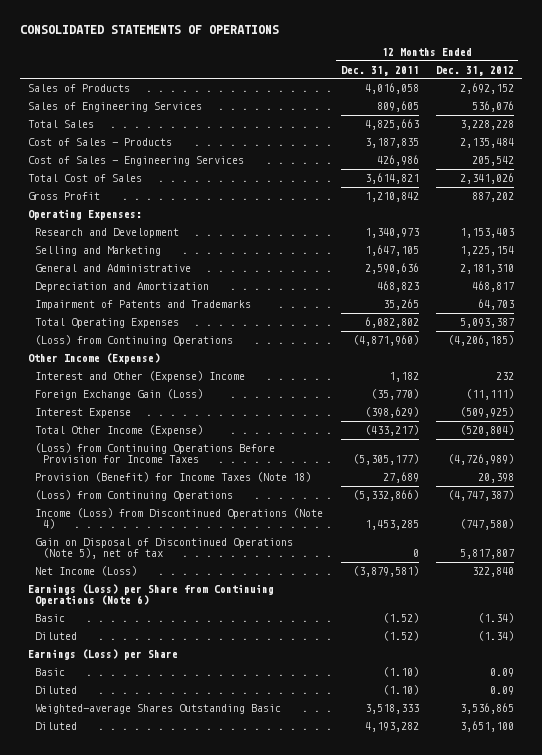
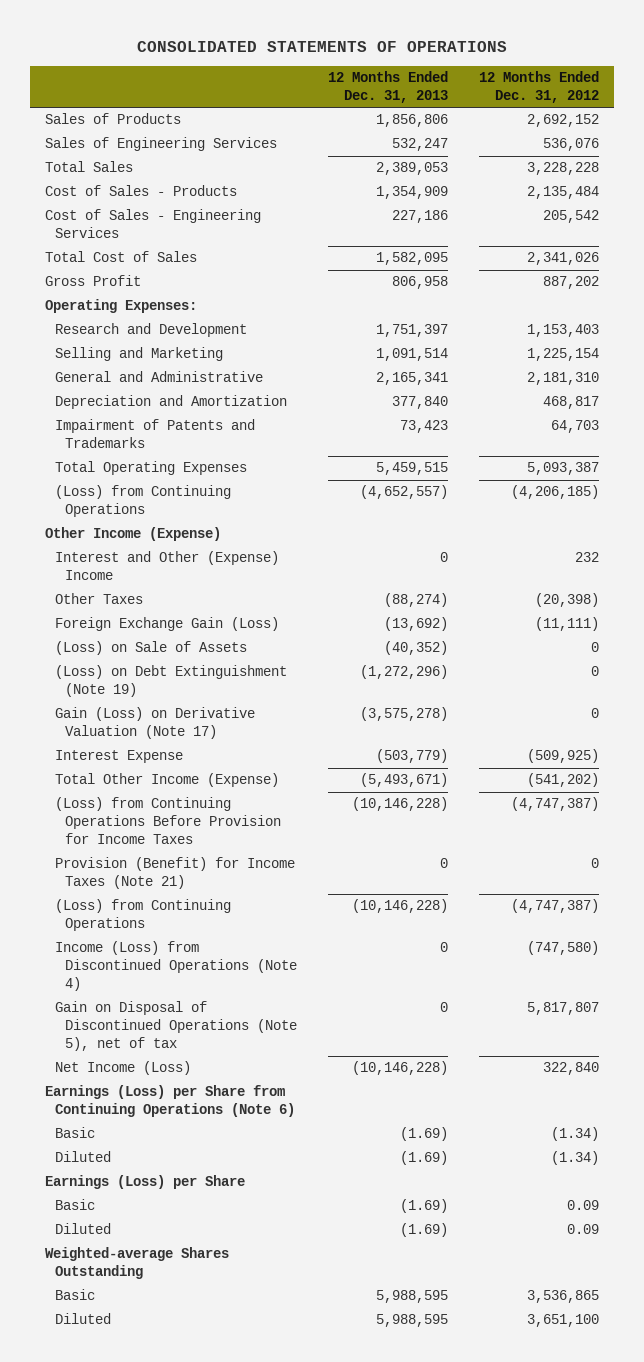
[340,65,419,76] Dec. 31, 2011 -> none
none -> [328,70,449,103] 12 Months Ended Dec. 31, 2013
none -> [55,593,144,605] Other Taxes
none -> [55,641,248,656] (Loss) on Sale of Assets
none -> [55,665,288,698] (Loss) on Debt Extinguishment (Note 19)
none -> [55,707,256,740] Gain (Loss) on Derivative Valuation (Note 17)
[459,425,514,437] (520,804) -> [527,773,600,788] (541,202)
[447,454,514,466] (4,726,989) -> [511,797,600,812] (4,747,387)
[35,472,312,483] Provision (Benefit) for Income Taxes (Note 18) -> [55,857,296,890] Provision (Benefit) for Income Taxes (Note 21)
[477,473,514,484] 20,398 -> [591,858,600,869] 0
none -> [45,1247,230,1280] Weighted-average Shares Outstanding
[35,704,282,715] Weighted-average Shares Outstanding Basic -> [55,1289,96,1301] Basic

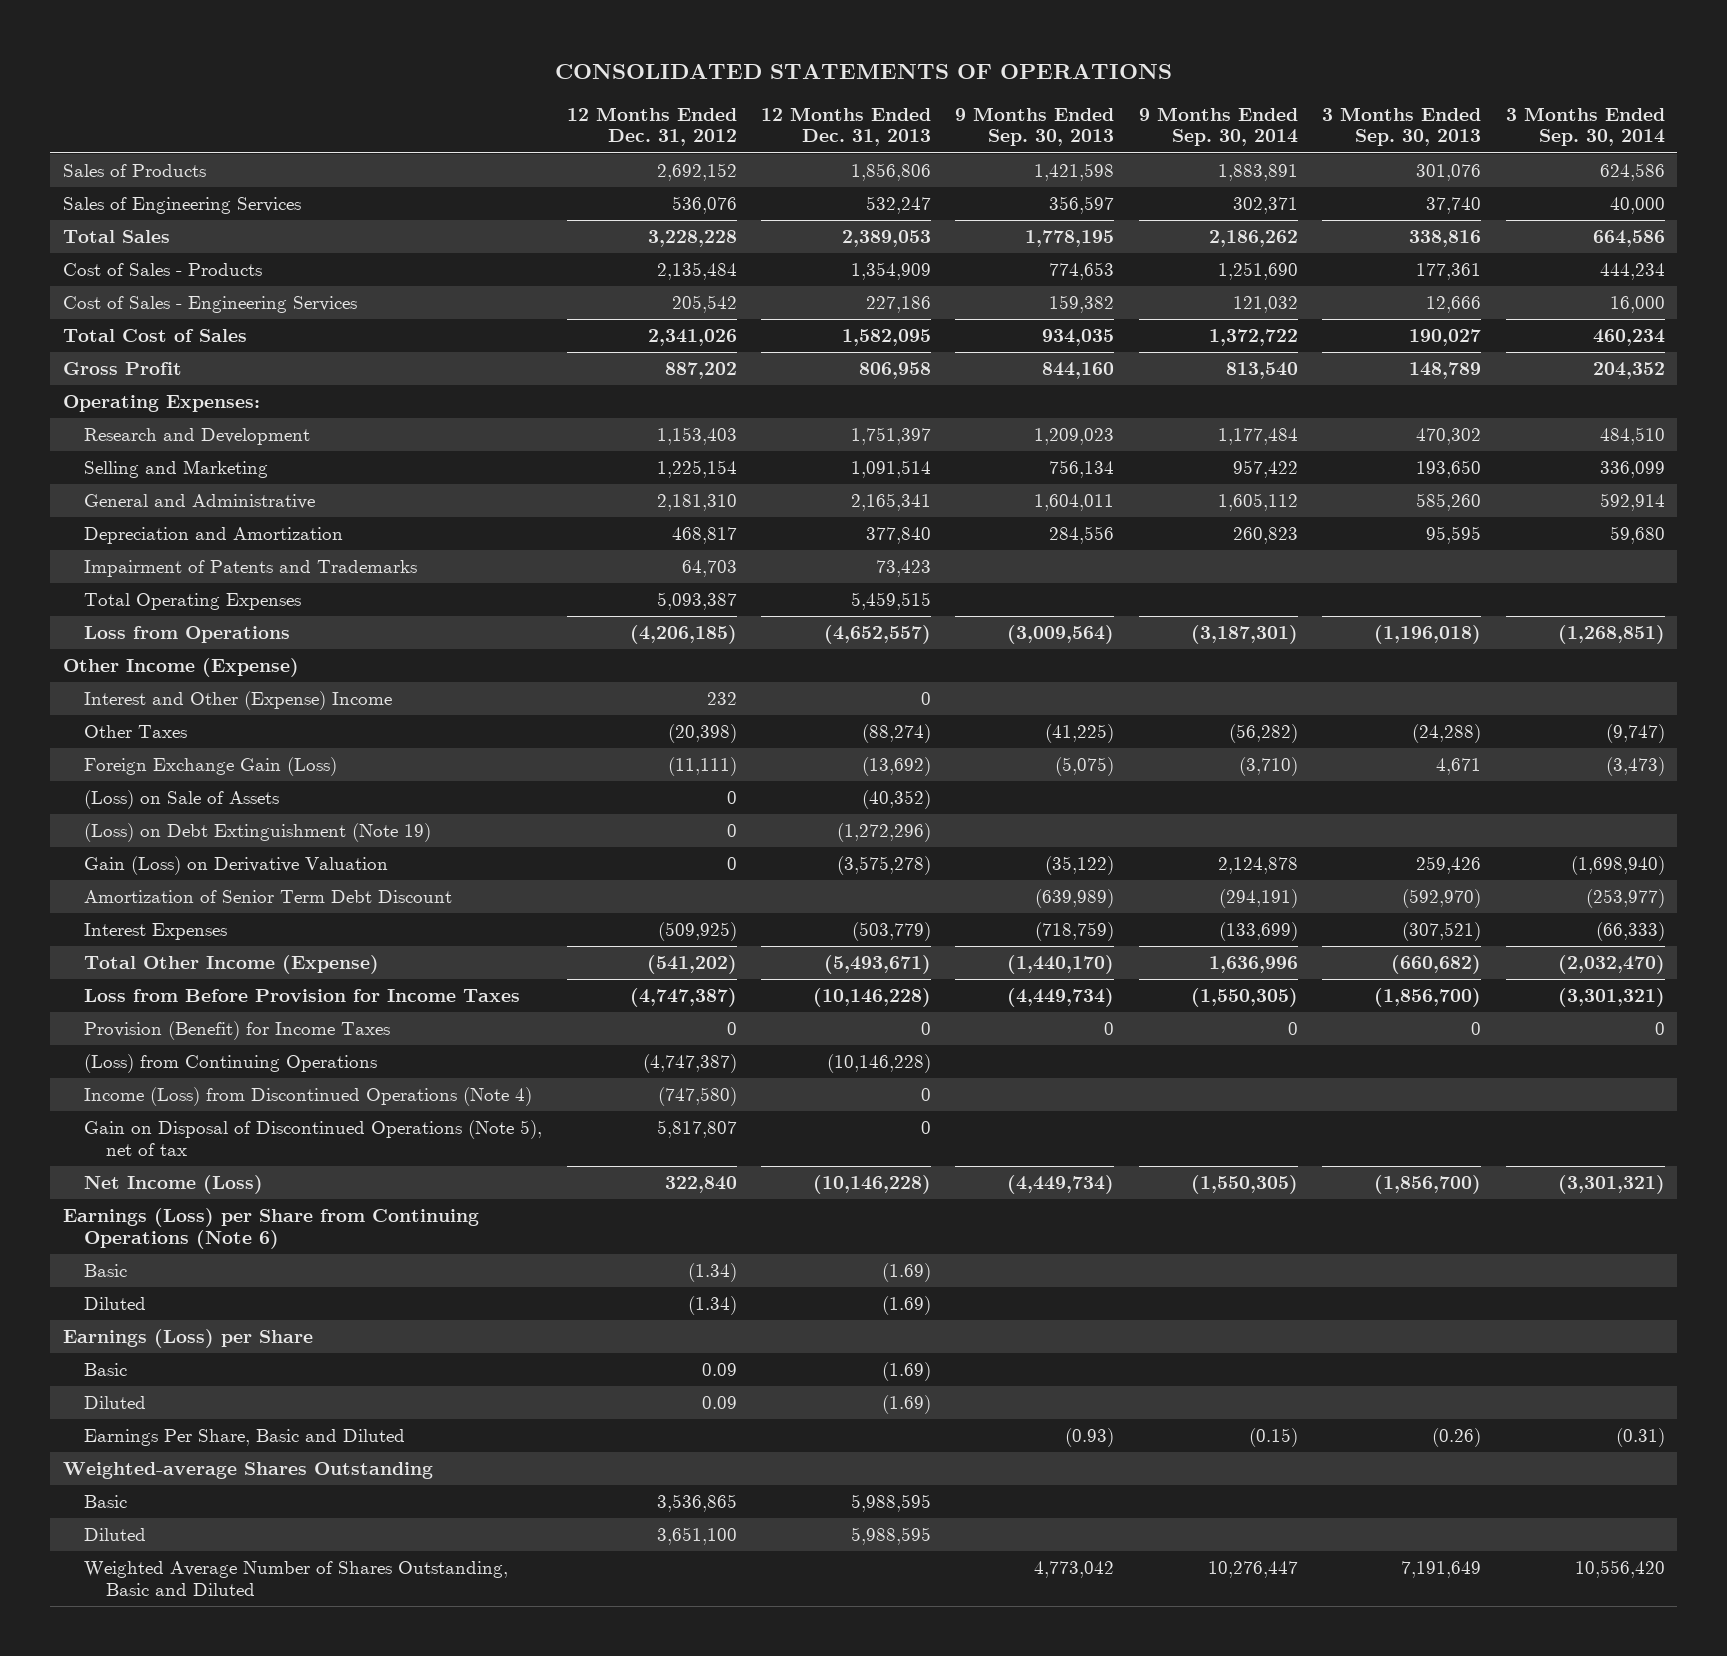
none -> [955,106,1115,147] 9 Months Ended Sep. 30, 2013
none -> [1138,106,1298,147] 9 Months Ended Sep. 30, 2014
none -> [1322,106,1482,147] 3 Months Ended Sep. 30, 2013
none -> [1505,106,1665,147] 3 Months Ended Sep. 30, 2014
[55,485,232,518] (Loss) from Continuing Operations -> [84,625,291,643] Loss from Operations
[55,707,256,740] Gain (Loss) on Derivative Valuation (Note 17) -> [84,855,389,875] Gain (Loss) on Derivative Valuation
none -> [84,889,453,903] Amortization of Senior Term Debt Discount
[55,750,184,764] Interest Expense -> [84,922,228,940] Interest Expenses
[55,797,282,845] (Loss) from Continuing Operations Before Provision for Income Taxes -> [84,988,521,1002] Loss from Before Provision for Income Taxes
[55,857,296,890] Provision (Benefit) for Income Taxes (Note 21) -> [84,1020,391,1040] Provision (Benefit) for Income Taxes
none -> [84,1428,406,1446] Earnings Per Share, Basic and Diluted
none -> [84,1560,509,1596] Weighted Average Number of Shares Outstanding, Basic and Diluted

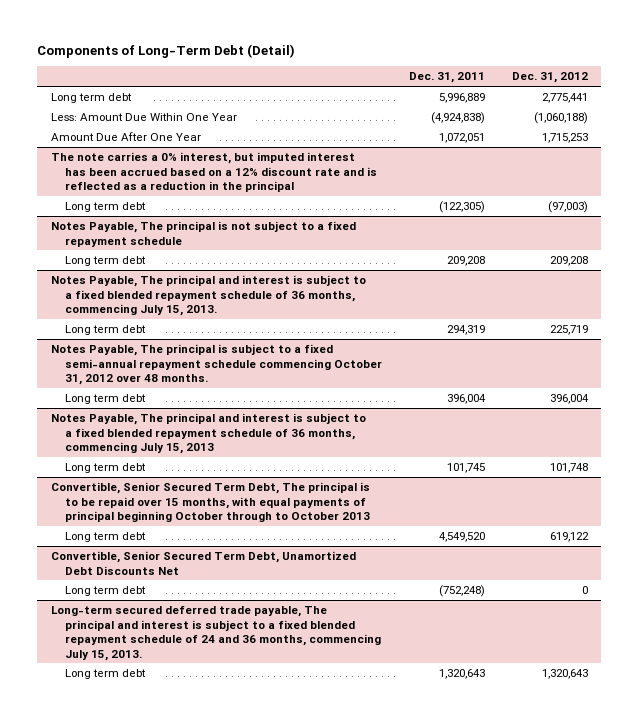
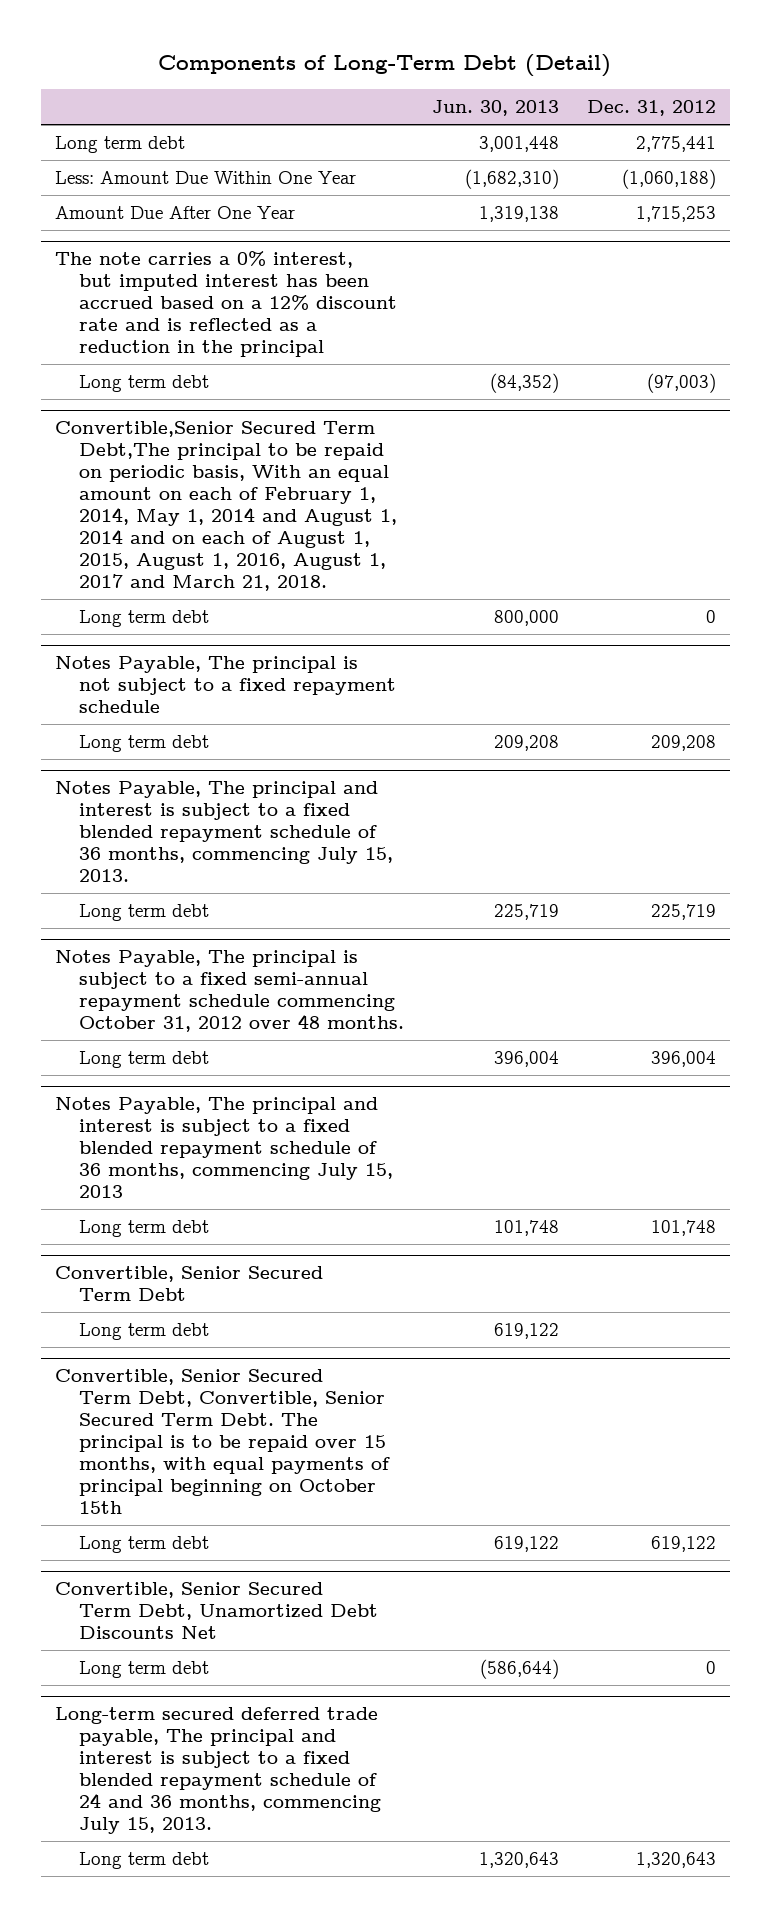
[409,72,486,84] Dec. 31, 2011 -> none
none -> [432,100,560,117] Jun. 30, 2013
none -> [54,420,398,591] Convertible,Senior Secured Term Debt,The principal to be repaid on periodic basis, With an equal amount on each of February 1, 2014, May 1, 2014 and August 1, 2014 and on each of August 1, 2015, August 1, 2016, August 1, 2017 and March 21, 2018.
none -> [79,609,210,627] Long term debt
none -> [54,1265,323,1301] Convertible, Senior Secured Term Debt
none -> [79,1322,210,1340] Long term debt
[50,481,371,523] Convertible, Senior Secured Term Debt, The principal is to be repaid over 15 months, with equal payments of principal beginning October through to October 2013 -> [54,1368,391,1514] Convertible, Senior Secured Term Debt, Convertible, Senior Secured Term Debt. The principal is to be repaid over 15 months, with equal payments of principal beginning on October 15th

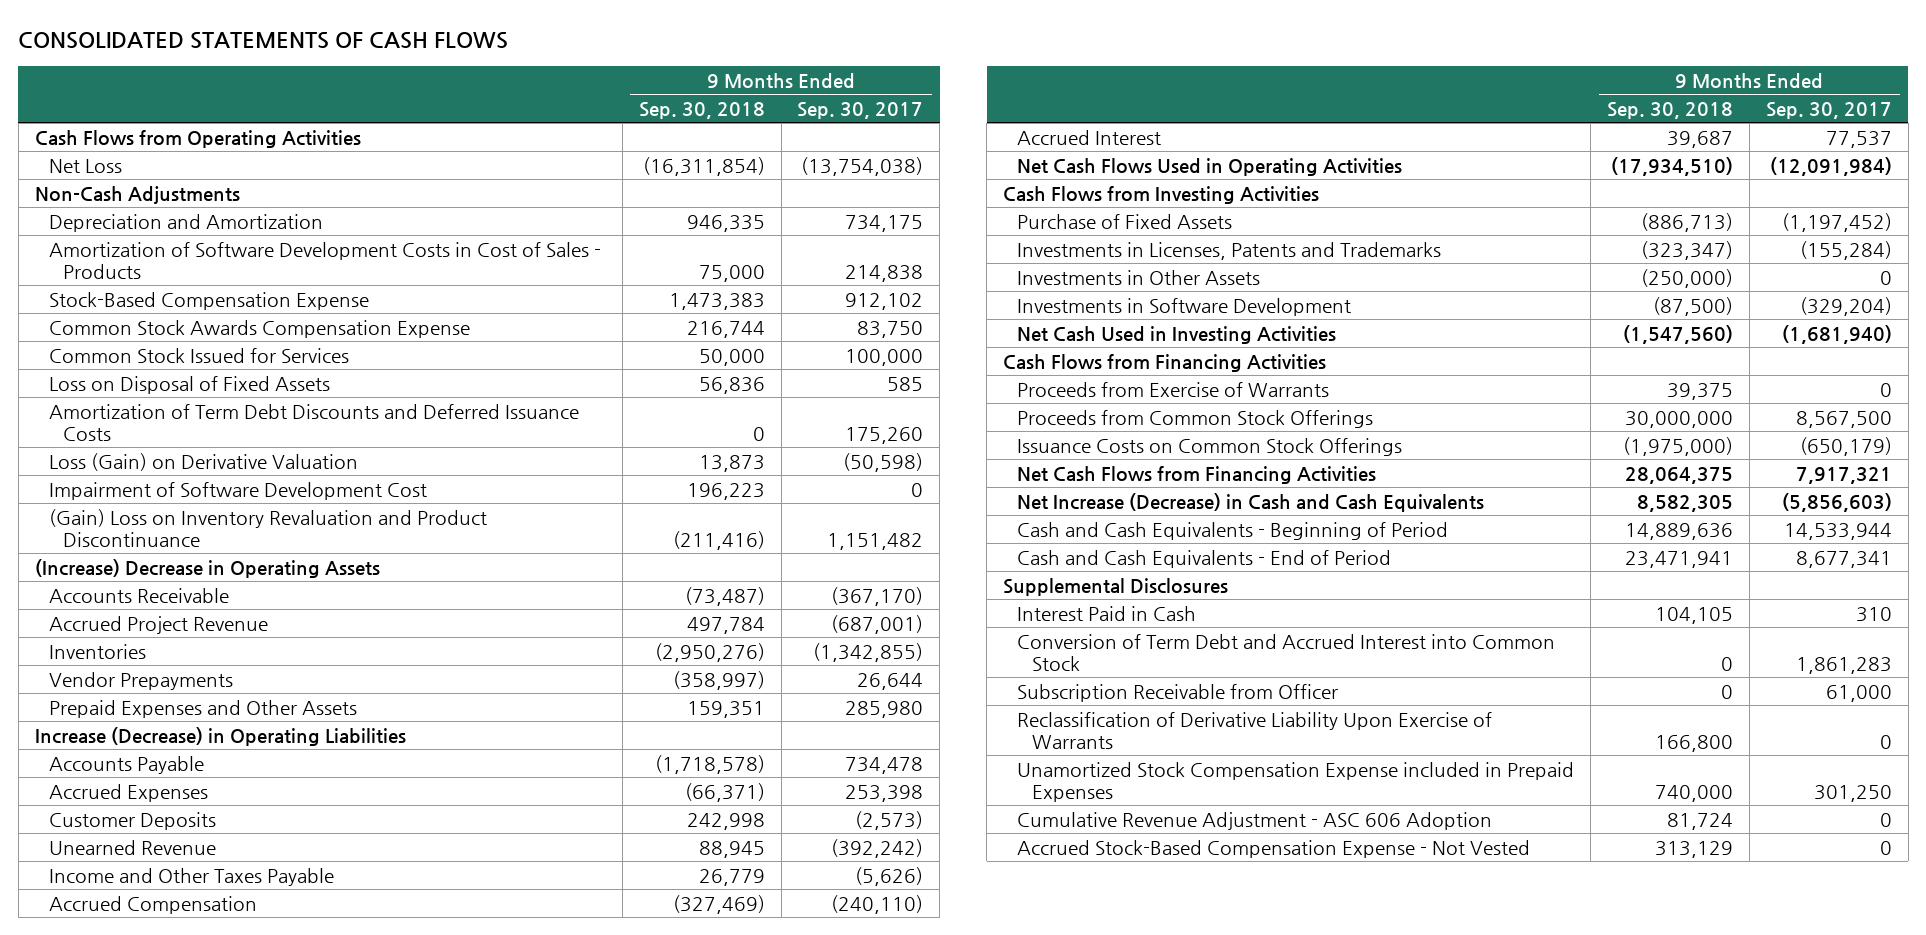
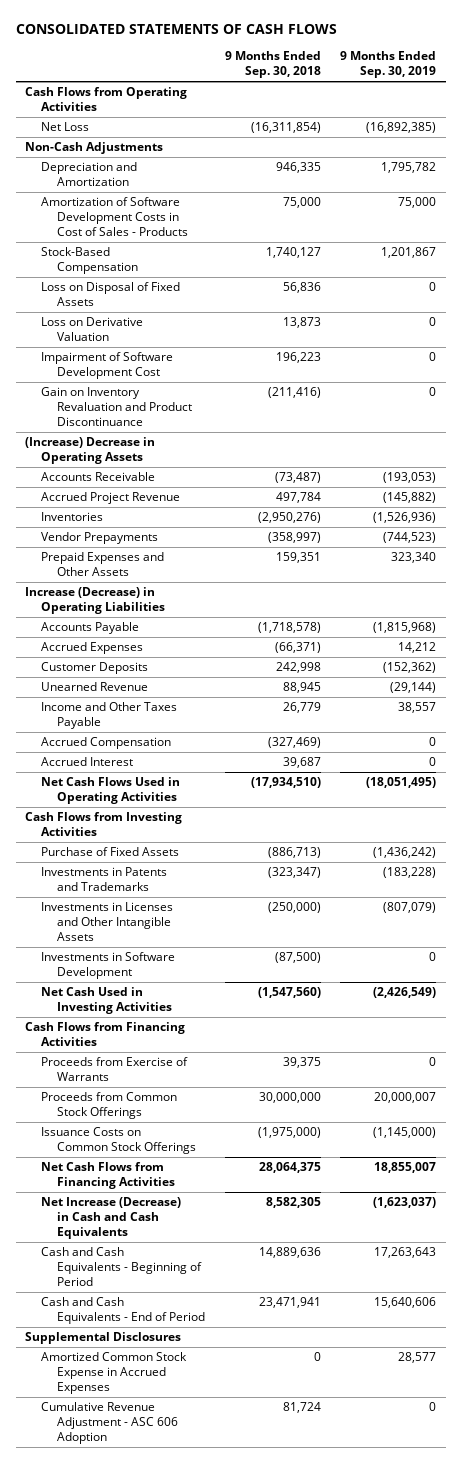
[797,101,924,119] Sep. 30, 2017 -> none
none -> [340,51,437,78] 9 Months Ended Sep. 30, 2019
[48,319,470,338] Common Stock Awards Compensation Expense -> none
[48,347,349,363] Common Stock Issued for Services -> none
[48,291,369,310] Stock-Based Compensation Expense -> [41,247,139,275] Stock-Based Compensation
[668,292,765,310] 1,473,383 -> [265,247,321,259] 1,740,127
[48,403,579,441] Amortization of Term Debt Discounts and Deferred Issuance Costs -> none
[48,452,358,471] Loss (Gain) on Derivative Valuation -> [41,317,144,342] Loss on Derivative Valuation
[48,508,487,547] (Gain) Loss on Inventory Revaluation and Product Discontinuance -> [41,387,193,426] Gain on Inventory Revaluation and Product Discontinuance
[1017,241,1442,260] Investments in Licenses, Patents and Trademarks -> [41,867,168,892] Investments in Patents and Trademarks
[1017,269,1261,285] Investments in Other Assets -> [41,902,174,941] Investments in Licenses and Other Intangible Assets
[1017,605,1197,621] Interest Paid in Cash -> none
[1017,633,1556,671] Conversion of Term Debt and Accrued Interest into Common Stock -> none
[1017,683,1339,702] Subscription Receivable from Officer -> none
[1017,711,1493,749] Reclassification of Derivative Liability Upon Exercise of Warrants -> none
[1017,761,1575,802] Unamortized Stock Compensation Expense included in Prepaid Expenses -> none
none -> [41,1352,188,1394] Amortized Common Stock Expense in Accrued Expenses
[1017,839,1531,858] Accrued Stock-Based Compensation Expense - Not Vested -> none

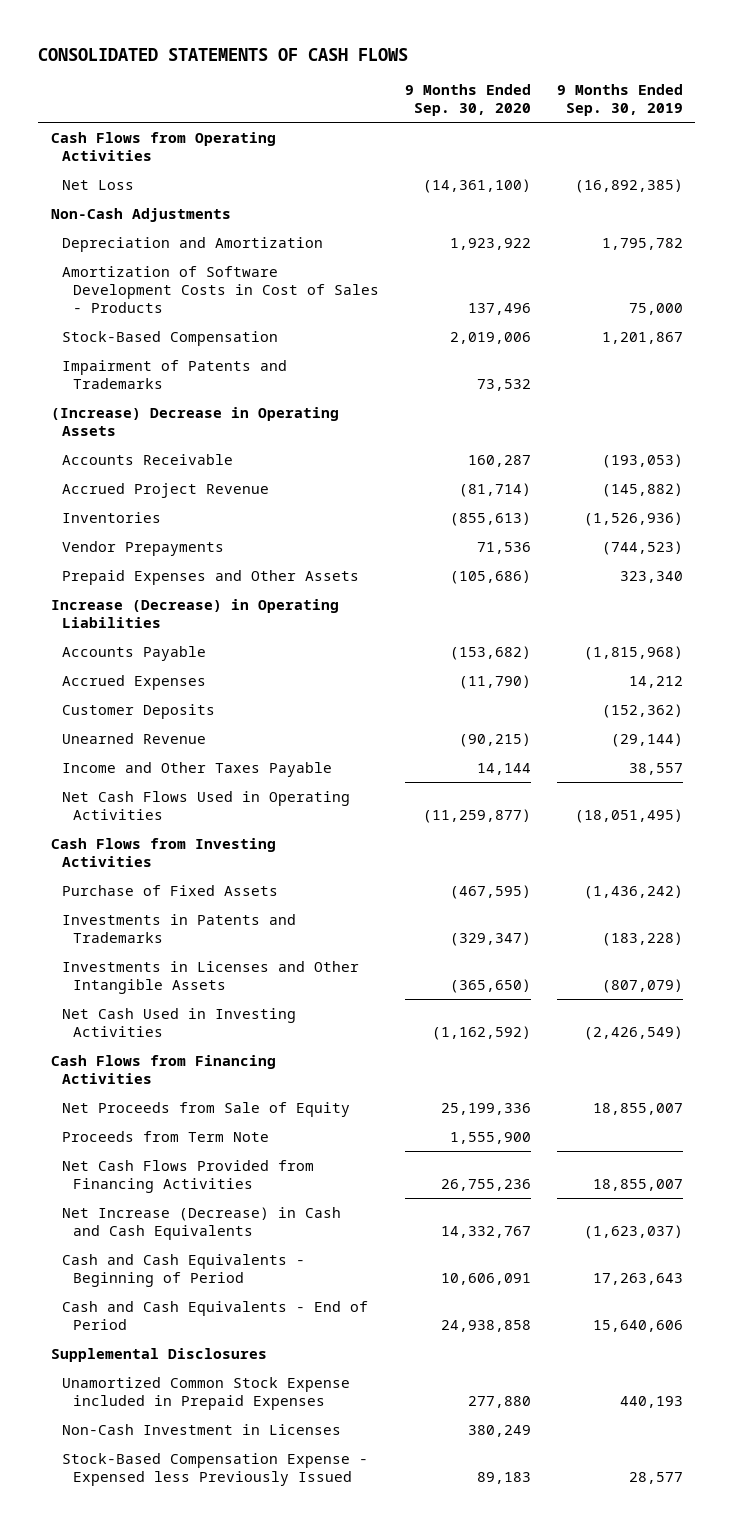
[224,51,321,78] 9 Months Ended Sep. 30, 2018 -> none
none -> [405,83,532,116] 9 Months Ended Sep. 30, 2020
[41,282,181,307] Loss on Disposal of Fixed Assets -> none
[41,317,144,342] Loss on Derivative Valuation -> none
[41,352,174,380] Impairment of Software Development Cost -> none
[41,387,193,426] Gain on Inventory Revaluation and Product Discontinuance -> none
none -> [62,359,288,389] Impairment of Patents and Trademarks
[41,737,172,750] Accrued Compensation -> none
[41,757,134,767] Accrued Interest -> none
[41,952,176,980] Investments in Software Development -> none
[41,1057,189,1082] Proceeds from Exercise of Warrants -> none
[41,1092,178,1120] Proceeds from Common Stock Offerings -> none
[41,1127,197,1155] Issuance Costs on Common Stock Offerings -> none
none -> [62,1101,351,1117] Net Proceeds from Sale of Equity
none -> [62,1130,270,1142] Proceeds from Term Note
[41,1162,176,1190] Net Cash Flows from Financing Activities -> [62,1159,315,1193] Net Cash Flows Provided from Financing Activities
[41,1402,179,1444] Cumulative Revenue Adjustment - ASC 606 Adoption -> none
none -> [62,1376,351,1410] Unamortized Common Stock Expense included in Prepaid Expenses
none -> [62,1423,342,1435] Non-Cash Investment in Licenses
[41,1352,188,1394] Amortized Common Stock Expense in Accrued Expenses -> [62,1452,369,1486] Stock-Based Compensation Expense - Expensed less Previously Issued

